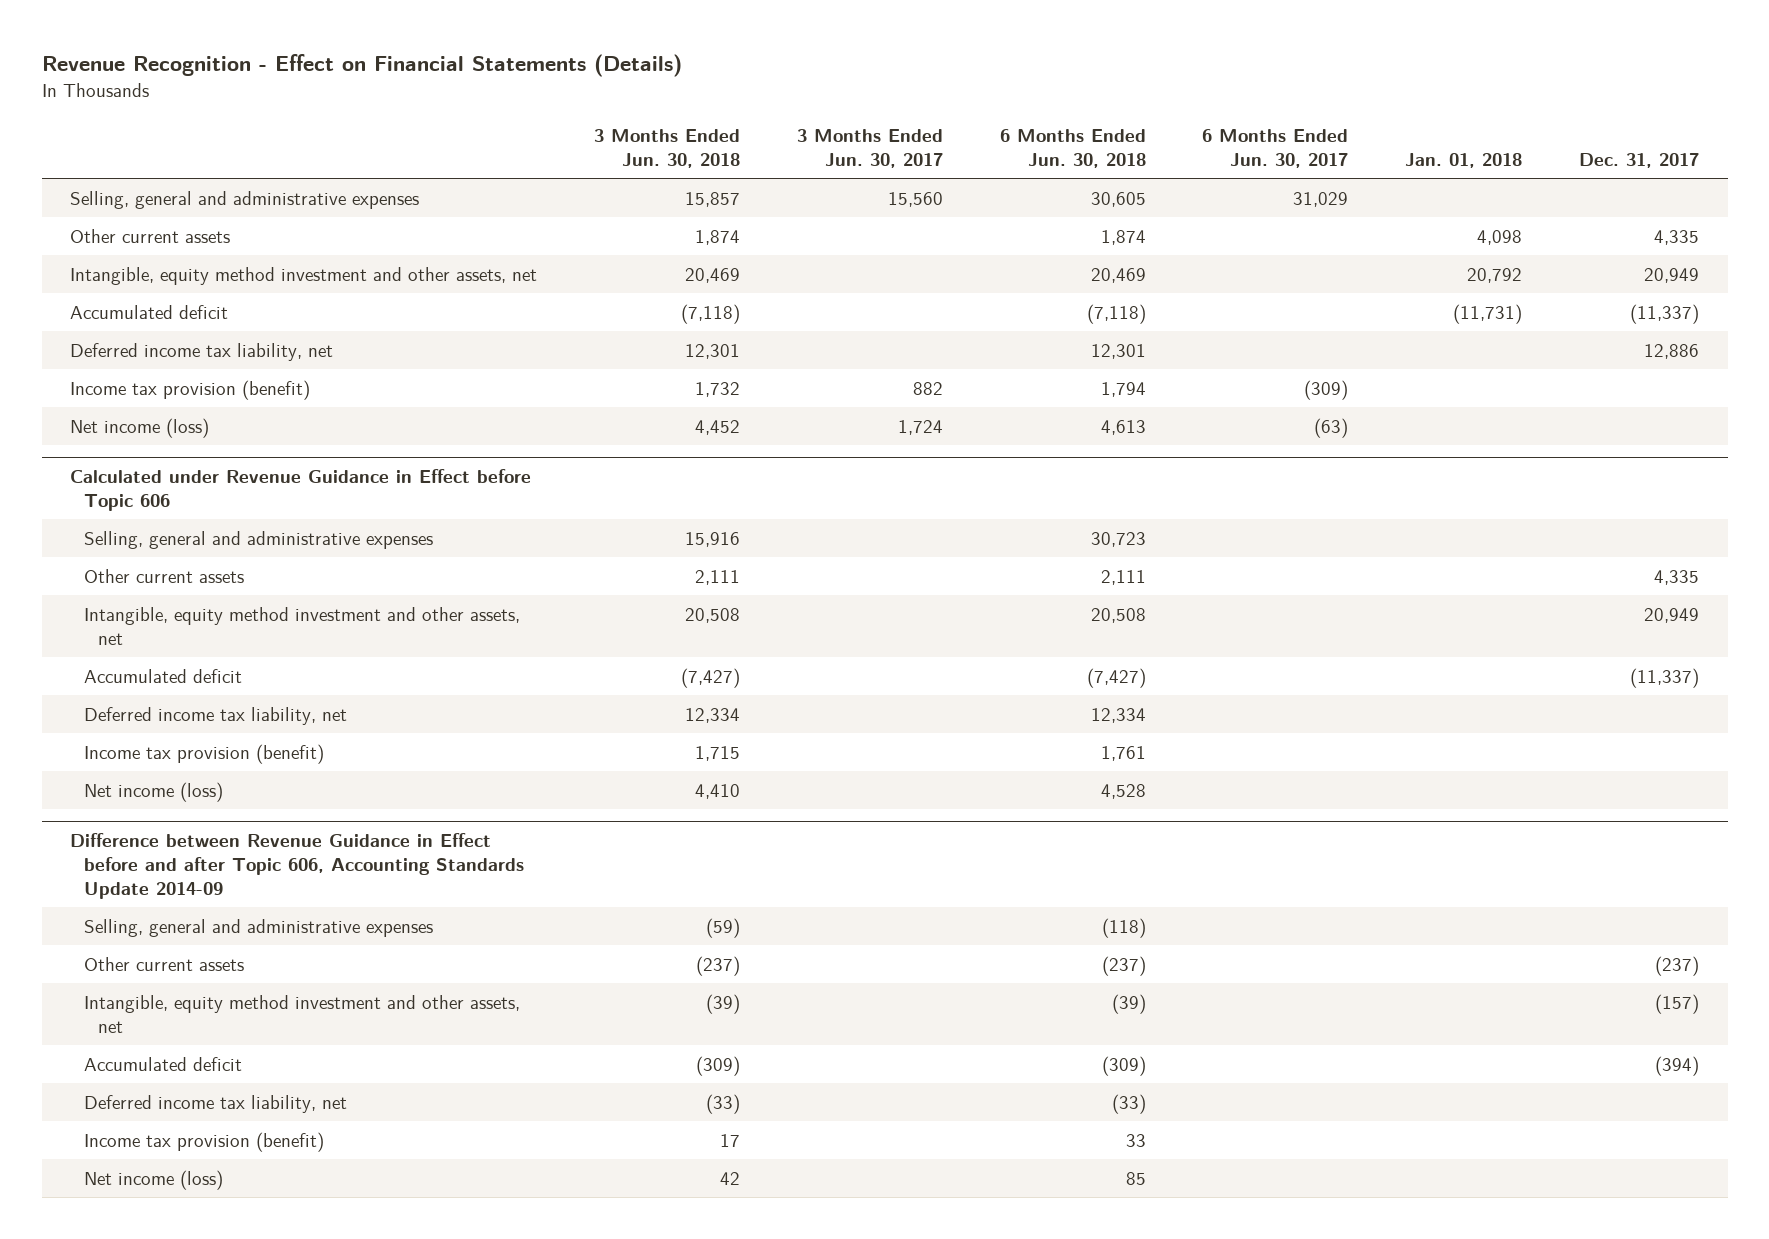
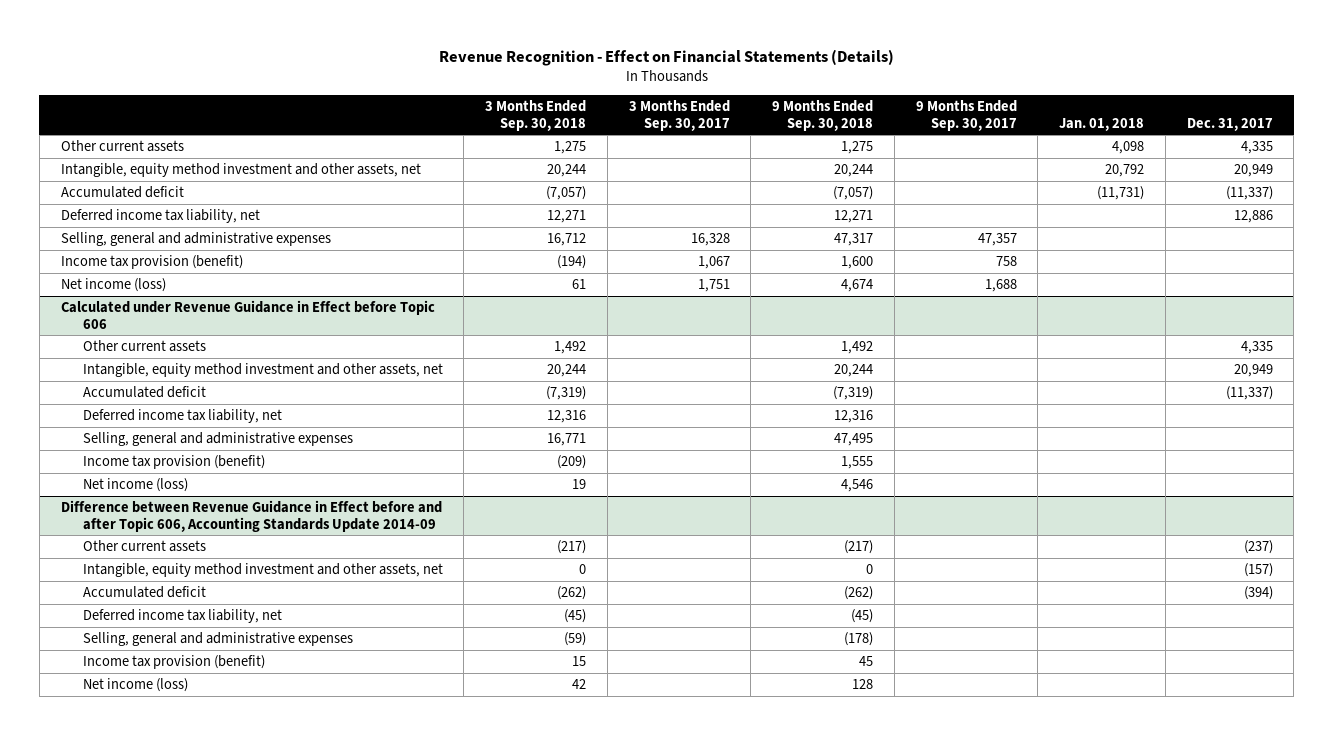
[593,129,740,169] 3 Months Ended Jun. 30, 2018 -> none
[796,129,943,169] 3 Months Ended Jun. 30, 2017 -> none
[999,129,1146,169] 6 Months Ended Jun. 30, 2018 -> none
[1202,129,1349,169] 6 Months Ended Jun. 30, 2017 -> none
none -> [485,100,587,131] 3 Months Ended Sep. 30, 2018
none -> [628,100,730,131] 3 Months Ended Sep. 30, 2017
none -> [772,100,874,131] 9 Months Ended Sep. 30, 2018
none -> [915,100,1017,131] 9 Months Ended Sep. 30, 2017
[70,190,420,209] Selling, general and administrative expenses -> [60,232,331,247] Selling, general and administrative expenses
[83,530,433,549] Selling, general and administrative expenses -> [82,432,353,447] Selling, general and administrative expenses
[83,918,433,937] Selling, general and administrative expenses -> [82,632,353,647] Selling, general and administrative expenses

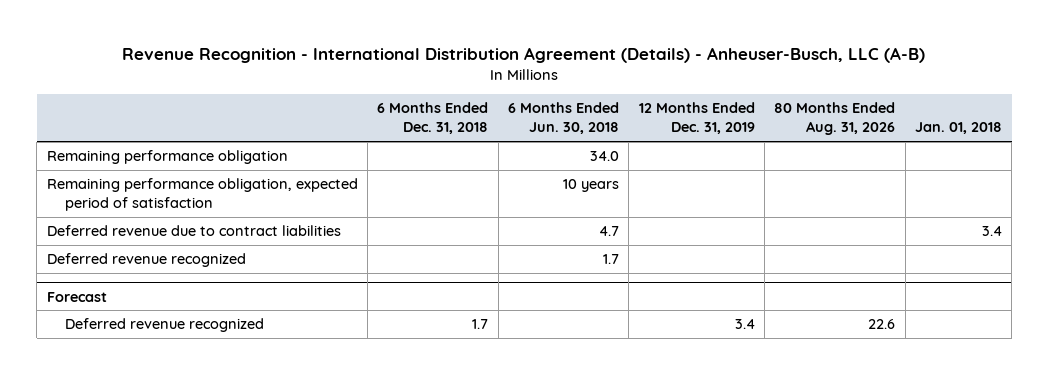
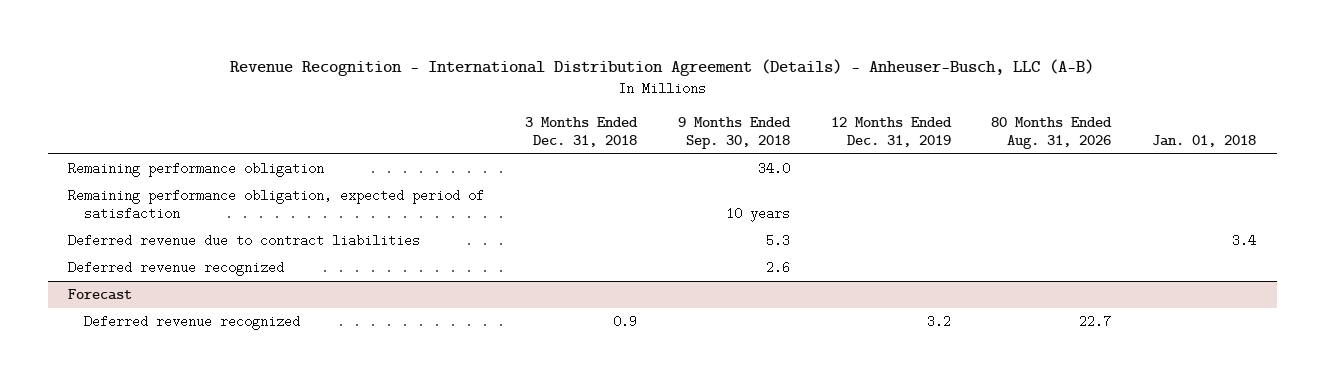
[377,102,489,135] 6 Months Ended Dec. 31, 2018 -> none
[507,102,619,135] 6 Months Ended Jun. 30, 2018 -> none
none -> [524,116,638,148] 3 Months Ended Dec. 31, 2018
none -> [677,116,791,150] 9 Months Ended Sep. 30, 2018
[734,319,755,330] 3.4 -> [926,315,951,329] 3.2
[868,319,896,330] 22.6 -> [1079,315,1112,329] 22.7

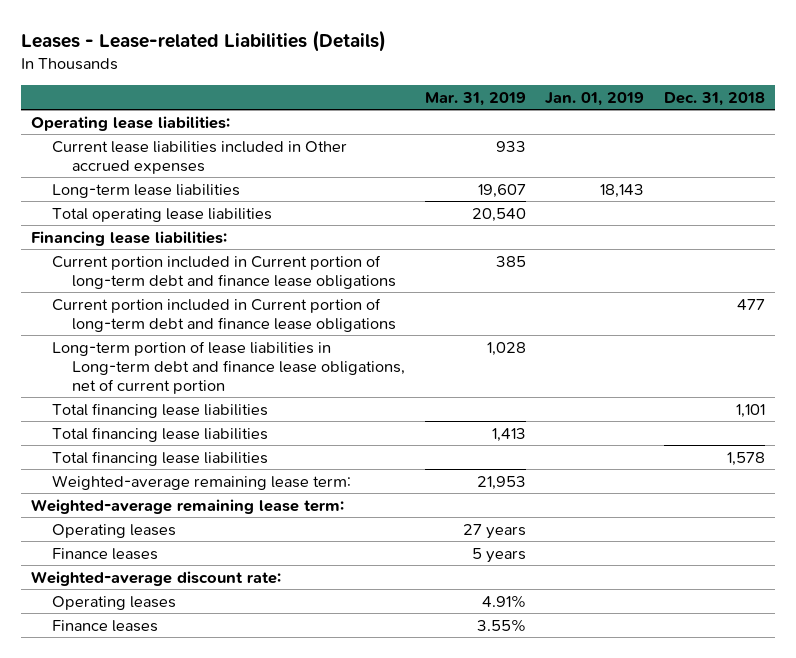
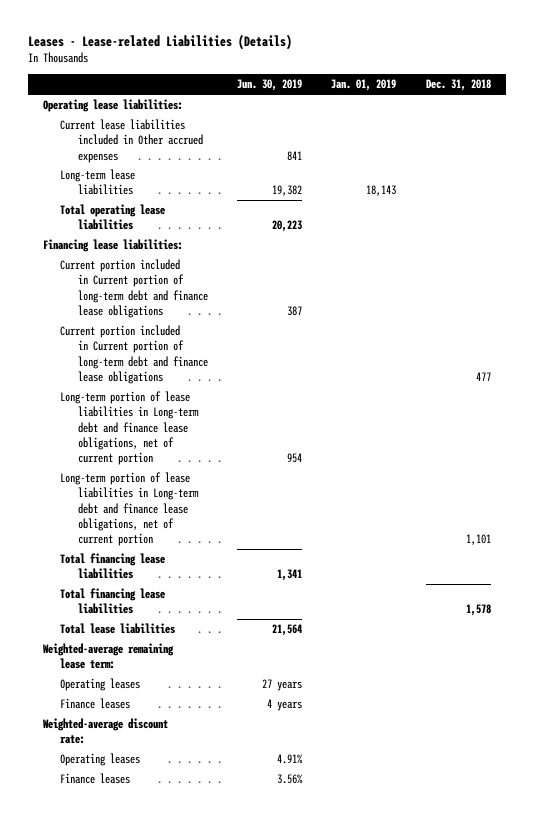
[424,91,526,106] Mar. 31, 2019 -> none
none -> [237,79,303,92] Jun. 30, 2019
[51,402,268,418] Total financing lease liabilities -> [60,472,199,546] Long-term portion of lease liabilities in Long-term debt and finance lease obligations, net of current portion
[51,474,351,490] Weighted-average remaining lease term: -> [60,623,176,635] Total lease liabilities

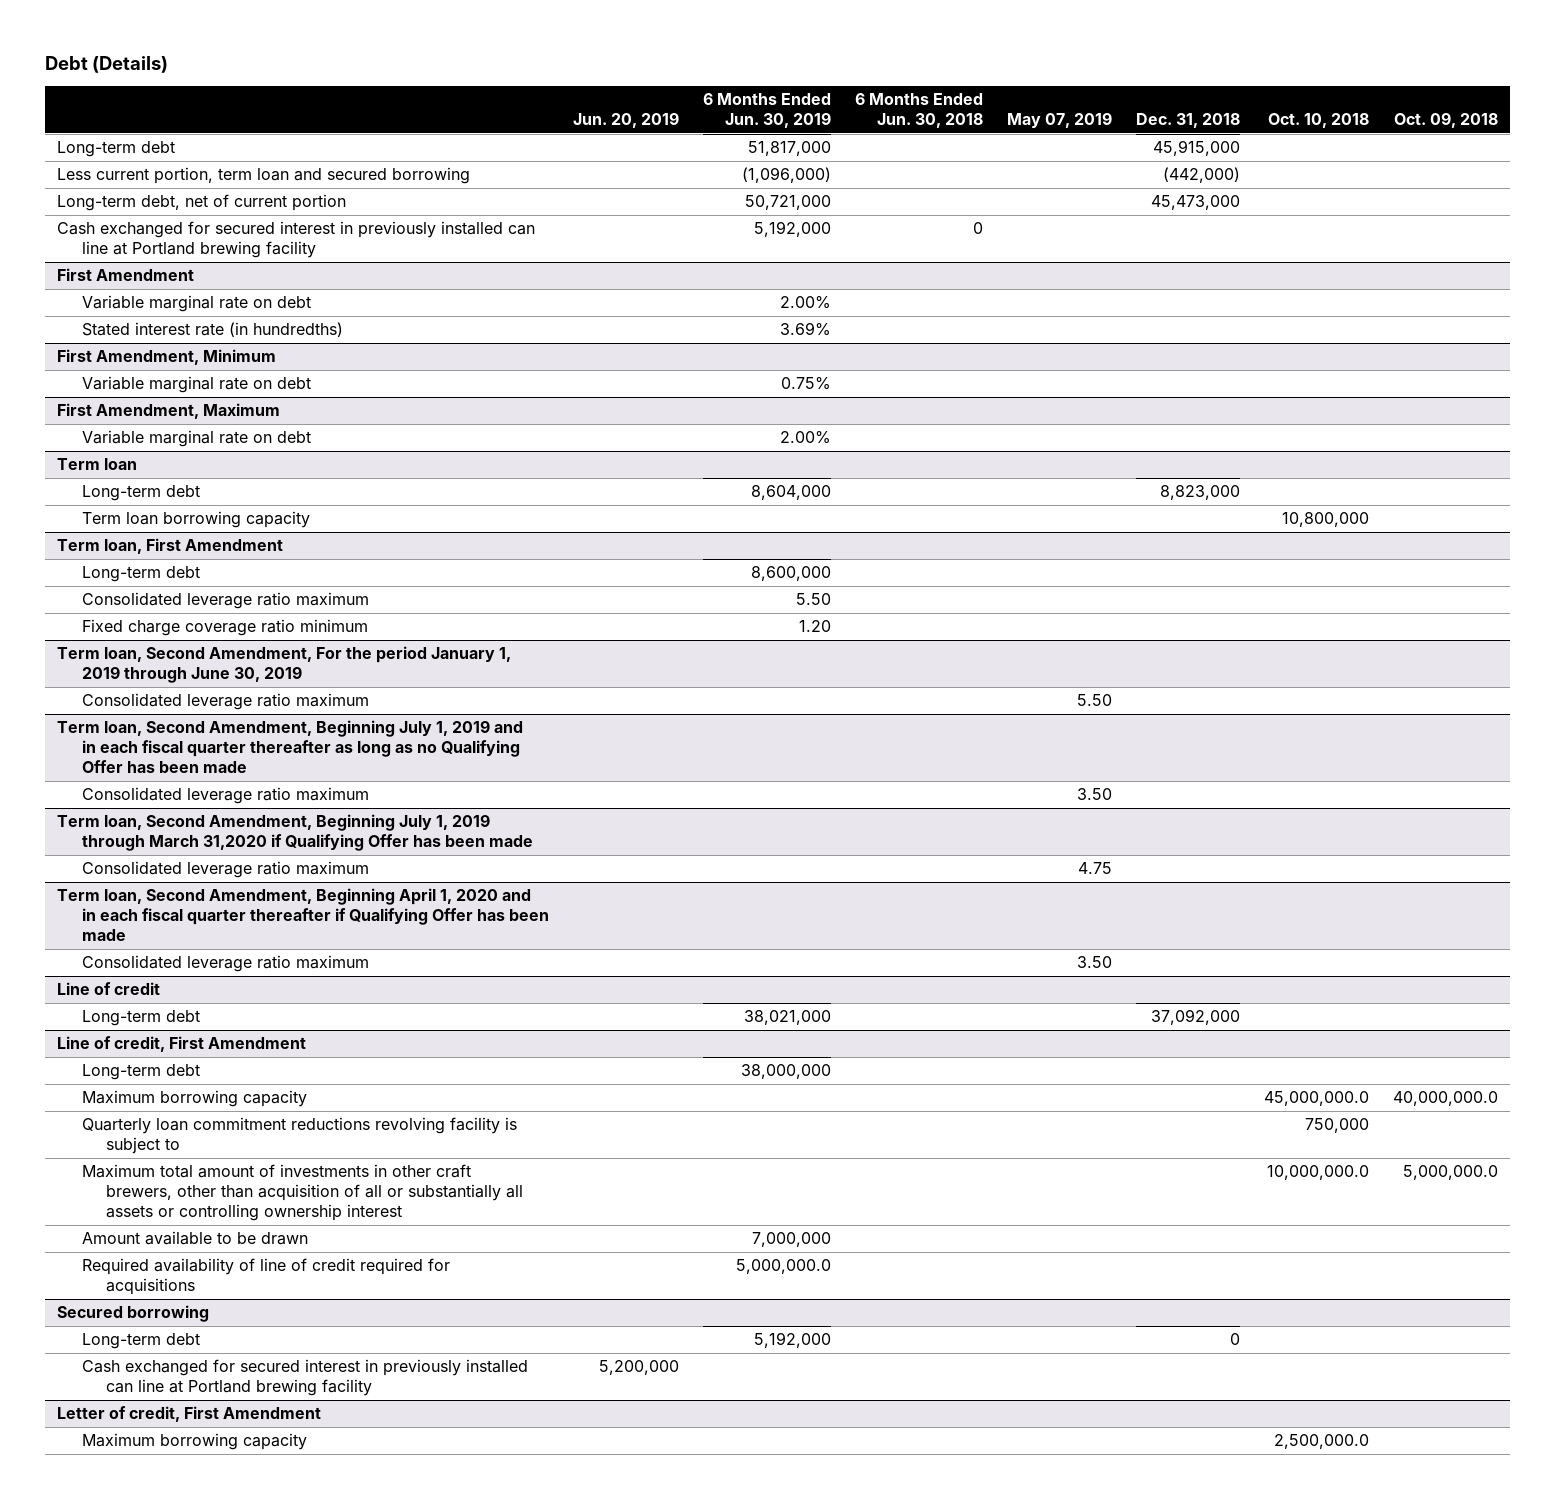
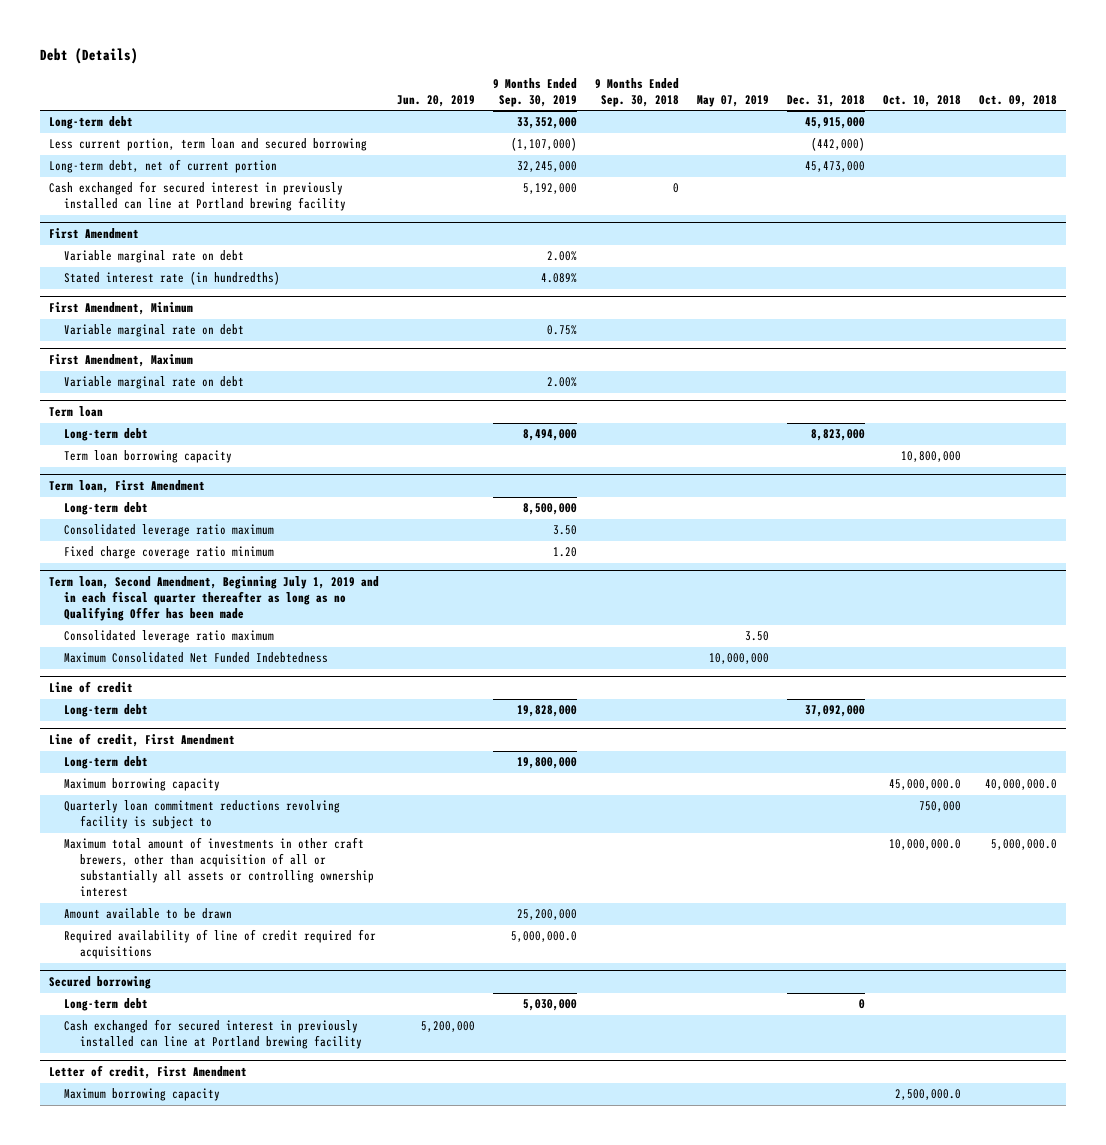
[702,93,831,129] 6 Months Ended Jun. 30, 2019 -> none
[854,93,983,129] 6 Months Ended Jun. 30, 2018 -> none
none -> [493,77,578,107] 9 Months Ended Sep. 30, 2019
none -> [595,77,680,107] 9 Months Ended Sep. 30, 2018
[57,646,512,684] Term loan, Second Amendment, For the period January 1, 2019 through June 30, 2019 -> none
[81,693,369,711] Consolidated leverage ratio maximum -> none
[57,814,533,852] Term loan, Second Amendment, Beginning July 1, 2019 through March 31,2020 if Qualifying Offer has been made -> none
[81,861,369,879] Consolidated leverage ratio maximum -> none
[57,888,549,942] Term loan, Second Amendment, Beginning April 1, 2020 and in each fiscal quarter thereafter if Qualifying Offer has been made -> none
[81,955,369,973] Consolidated leverage ratio maximum -> none
none -> [64,652,329,664] Maximum Consolidated Net Funded Indebtedness

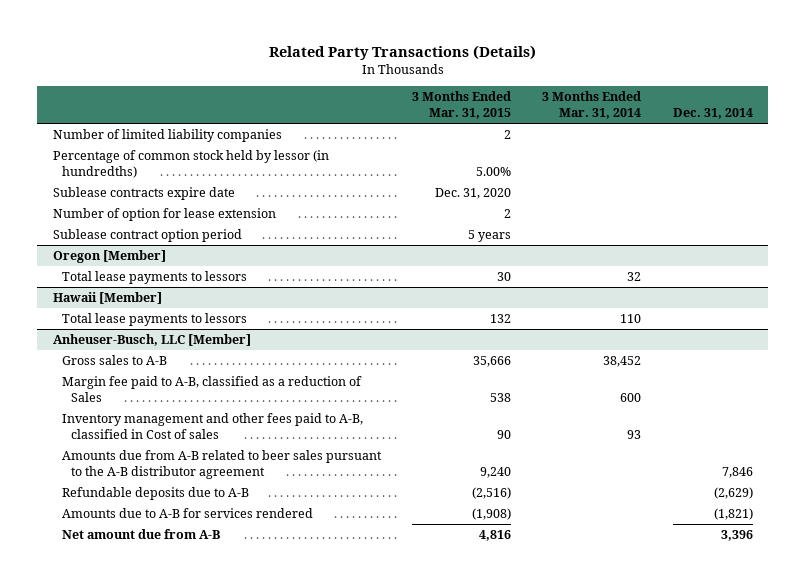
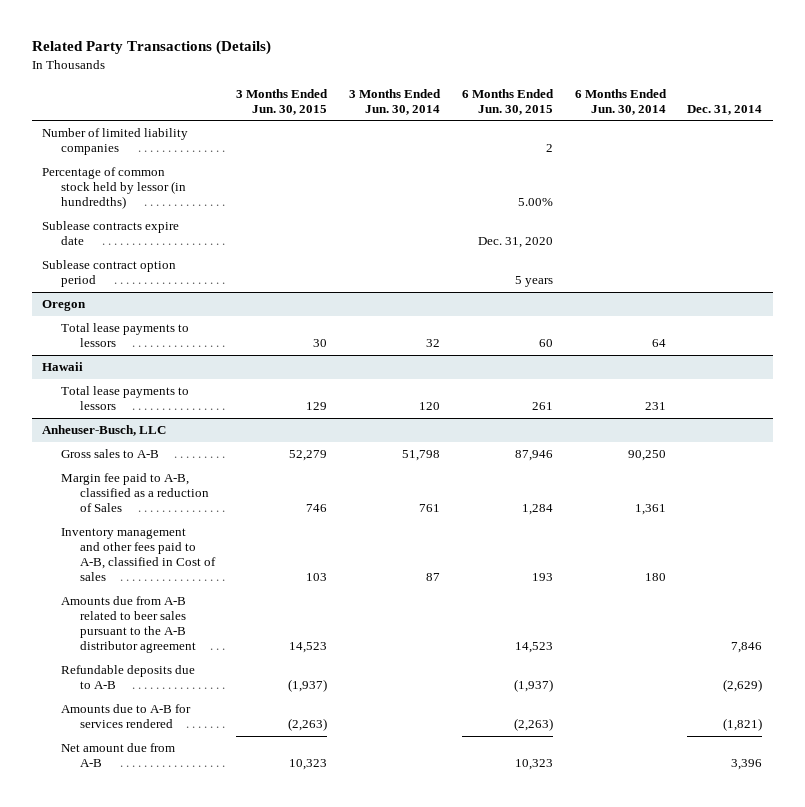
[412,91,512,120] 3 Months Ended Mar. 31, 2015 -> none
[542,91,642,120] 3 Months Ended Mar. 31, 2014 -> none
none -> [236,88,329,115] 3 Months Ended Jun. 30, 2015
none -> [349,88,442,115] 3 Months Ended Jun. 30, 2014
none -> [461,88,554,115] 6 Months Ended Jun. 30, 2015
none -> [574,88,667,115] 6 Months Ended Jun. 30, 2014
[52,207,276,221] Number of option for lease extension -> none
[52,249,166,263] Oregon [Member] -> [42,300,87,312] Oregon
[52,291,162,304] Hawaii [Member] -> [42,362,84,372] Hawaii
[52,333,251,346] Anheuser-Busch, LLC [Member] -> [42,425,167,437] Anheuser-Busch, LLC

